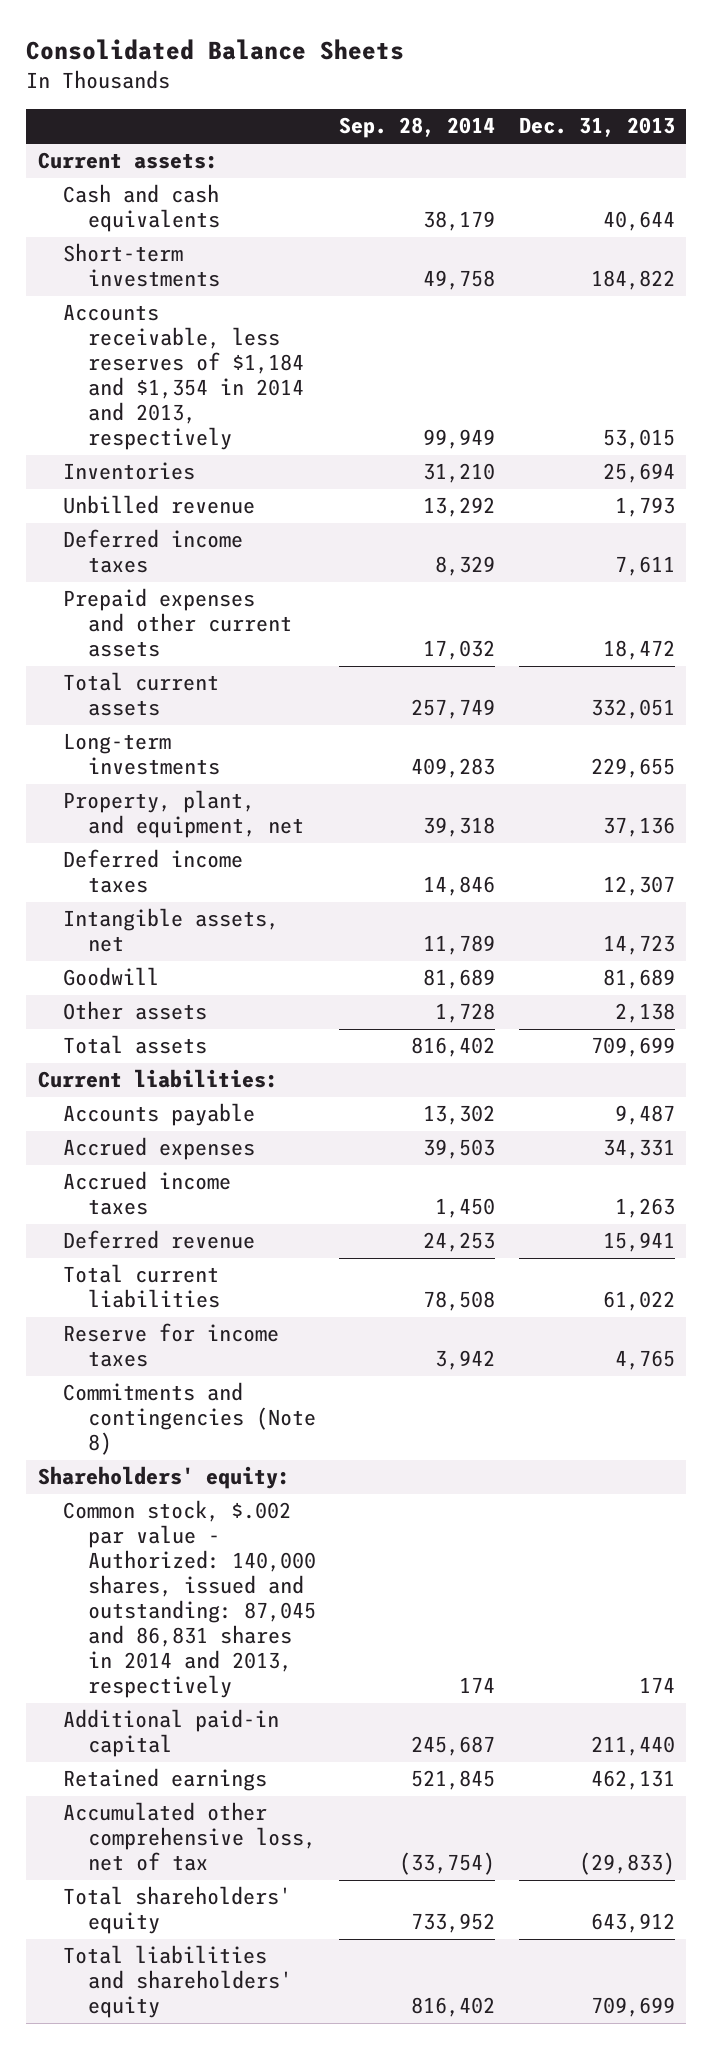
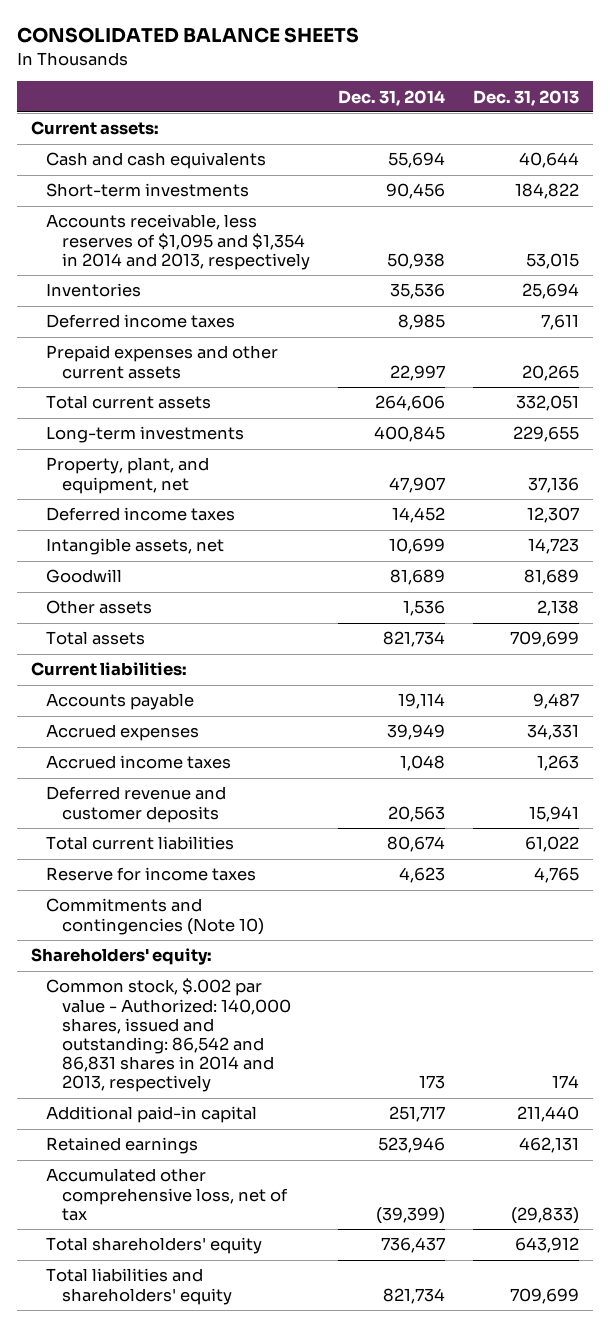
[26,39,405,61] Consolidated Balance Sheets -> [16,27,359,44] CONSOLIDATED BALANCE SHEETS
[339,117,496,139] Sep. 28, 2014 -> none
none -> [338,89,446,106] Dec. 31, 2014
[62,304,304,451] Accounts receivable, less reserves of $1,184 and $1,354 in 2014 and 2013, respectively -> [46,214,310,270] Accounts receivable, less reserves of $1,095 and $1,354 in 2014 and 2013, respectively
[62,495,255,515] Unbilled revenue -> none
[602,640,675,661] 18,472 -> [522,364,580,381] 20,265
[62,1230,255,1250] Deferred revenue -> [46,786,227,823] Deferred revenue and customer deposits
[62,1382,316,1456] Commitments and contingencies (Note 8) -> [46,898,264,935] Commitments and contingencies (Note 10)
[62,1500,316,1699] Common stock, $.002 par value - Authorized: 140,000 shares, issued and outstanding: 87,045 and 86,831 shares in 2014 and 2013, respectively -> [46,978,291,1093] Common stock, $.002 par value - Authorized: 140,000 shares, issued and outstanding: 86,542 and 86,831 shares in 2014 and 2013, respectively

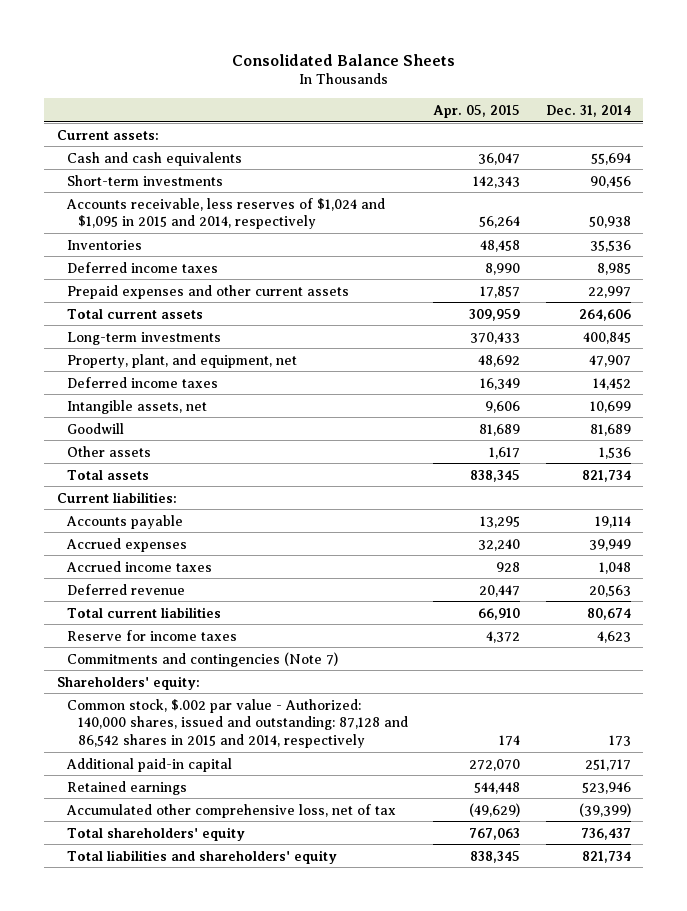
[16,27,359,44] CONSOLIDATED BALANCE SHEETS -> [231,53,455,66] Consolidated Balance Sheets
[473,89,580,106] Dec. 31, 2013 -> none
none -> [433,104,521,118] Apr. 05, 2015
[46,214,310,270] Accounts receivable, less reserves of $1,095 and $1,354 in 2014 and 2013, respectively -> [66,197,386,230] Accounts receivable, less reserves of $1,024 and $1,095 in 2015 and 2014, respectively
[46,786,227,823] Deferred revenue and customer deposits -> [67,583,186,595] Deferred revenue
[46,898,264,935] Commitments and contingencies (Note 10) -> [67,651,339,667] Commitments and contingencies (Note 7)
[46,978,291,1093] Common stock, $.002 par value - Authorized: 140,000 shares, issued and outstanding: 86,542 and 86,831 shares in 2014 and 2013, respectively -> [67,698,408,748] Common stock, $.002 par value - Authorized: 140,000 shares, issued and outstanding: 87,128 and 86,542 shares in 2015 and 2014, respectively

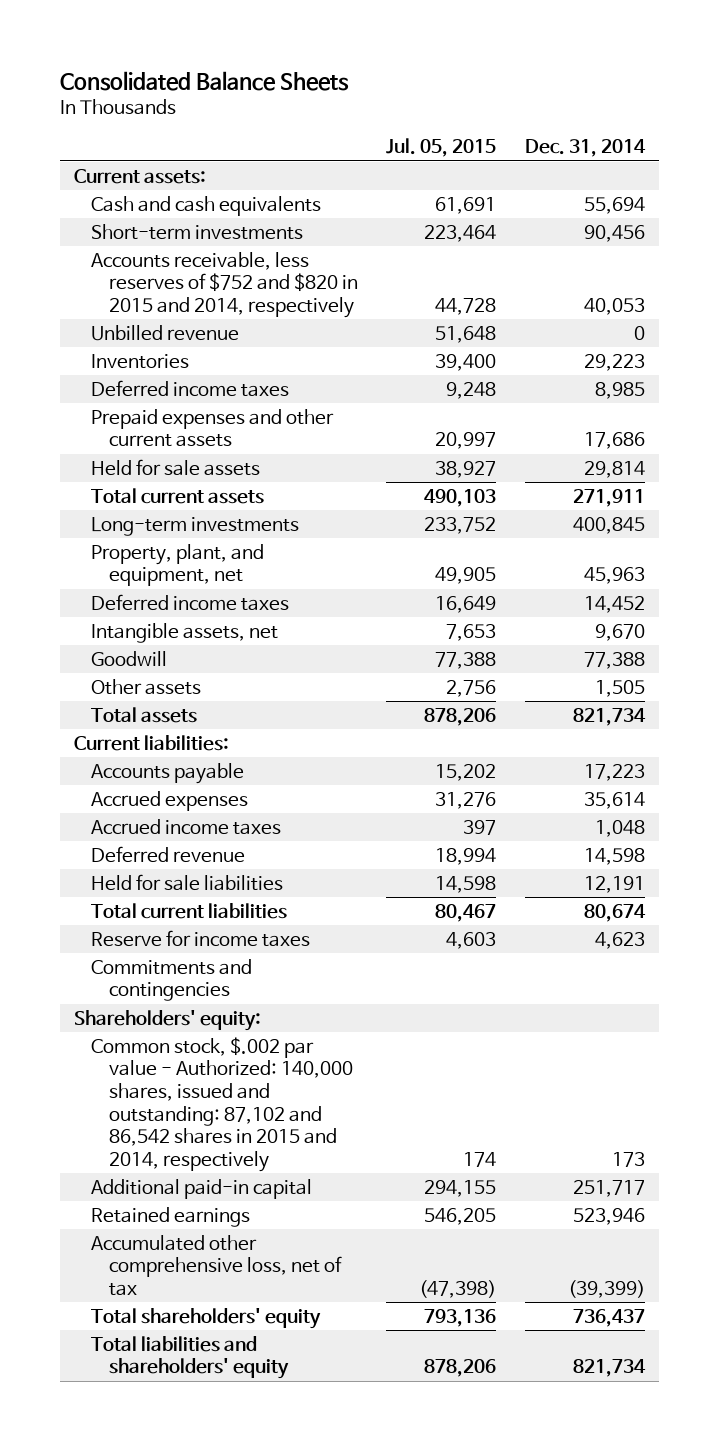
[433,104,521,118] Apr. 05, 2015 -> none
none -> [386,138,497,158] Jul. 05, 2015
[66,197,386,230] Accounts receivable, less reserves of $1,024 and $1,095 in 2015 and 2014, respectively -> [91,251,358,319] Accounts receivable, less reserves of $752 and $820 in 2015 and 2014, respectively
[588,216,631,229] 50,938 -> [583,298,645,316] 40,053
none -> [91,324,240,341] Unbilled revenue
[589,239,631,252] 35,536 -> [583,353,645,371] 29,223
[587,285,631,298] 22,997 -> [583,432,645,450] 17,686
none -> [91,458,261,476] Held for sale assets
[578,308,631,321] 264,606 -> [572,488,645,507] 271,911
[588,354,631,367] 47,907 -> [583,567,645,585] 45,963
[589,400,631,413] 10,699 -> [594,623,645,641] 9,670
[589,423,631,436] 81,689 -> [583,651,645,669] 77,388
[598,446,631,459] 1,536 -> [594,679,645,697] 1,505
[594,515,631,528] 19,114 -> [583,763,645,781] 17,223
[588,538,631,551] 39,949 -> [583,791,645,809] 35,614
[588,584,631,597] 20,563 -> [583,847,645,865] 14,598
none -> [91,873,284,891] Held for sale liabilities
[67,651,339,667] Commitments and contingencies (Note 7) -> [91,958,253,1002] Commitments and contingencies
[67,698,408,748] Common stock, $.002 par value - Authorized: 140,000 shares, issued and outstanding: 87,128 and 86,542 shares in 2015 and 2014, respectively -> [91,1036,353,1173] Common stock, $.002 par value - Authorized: 140,000 shares, issued and outstanding: 87,102 and 86,542 shares in 2015 and 2014, respectively

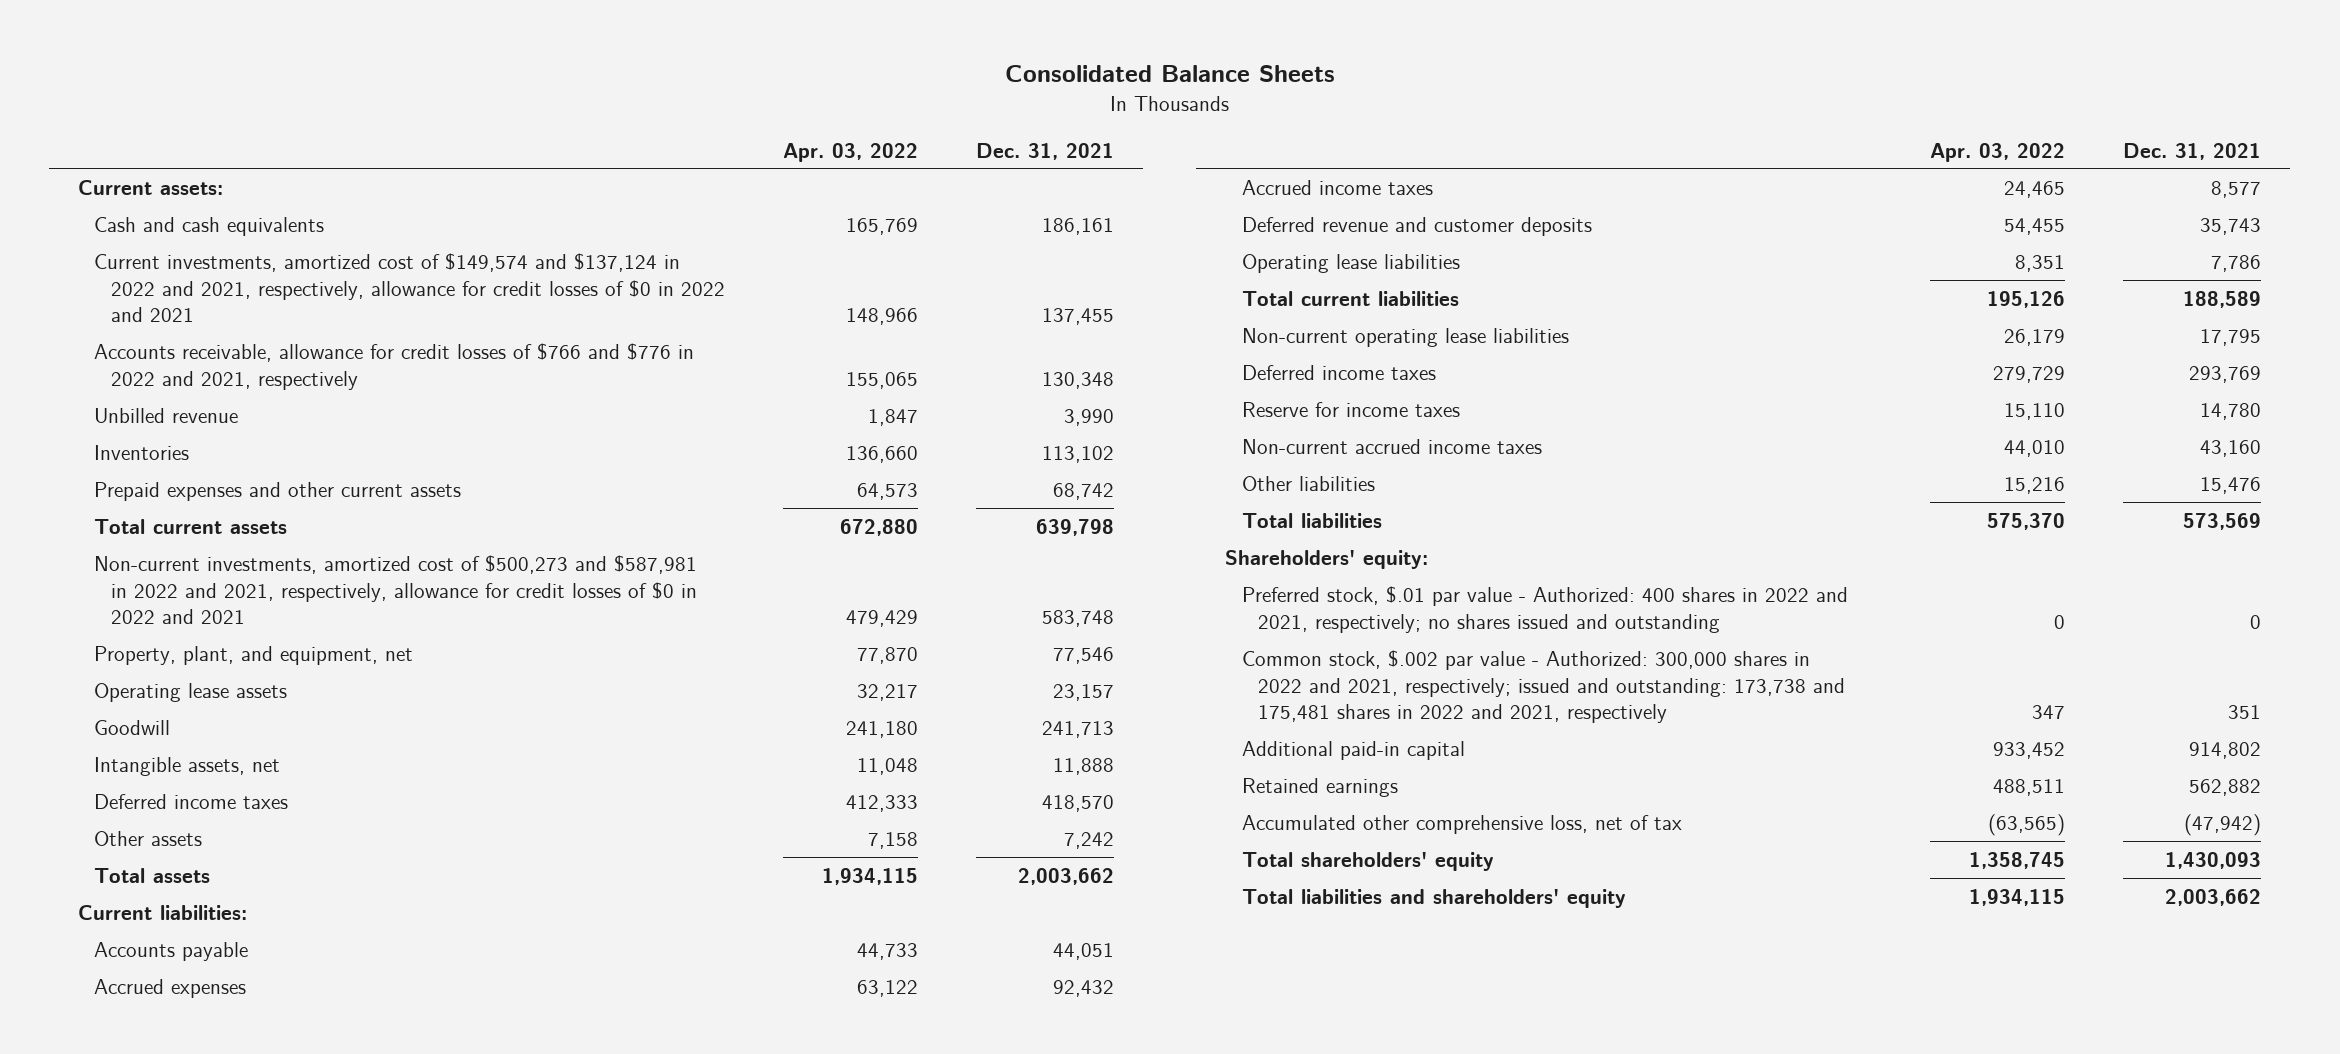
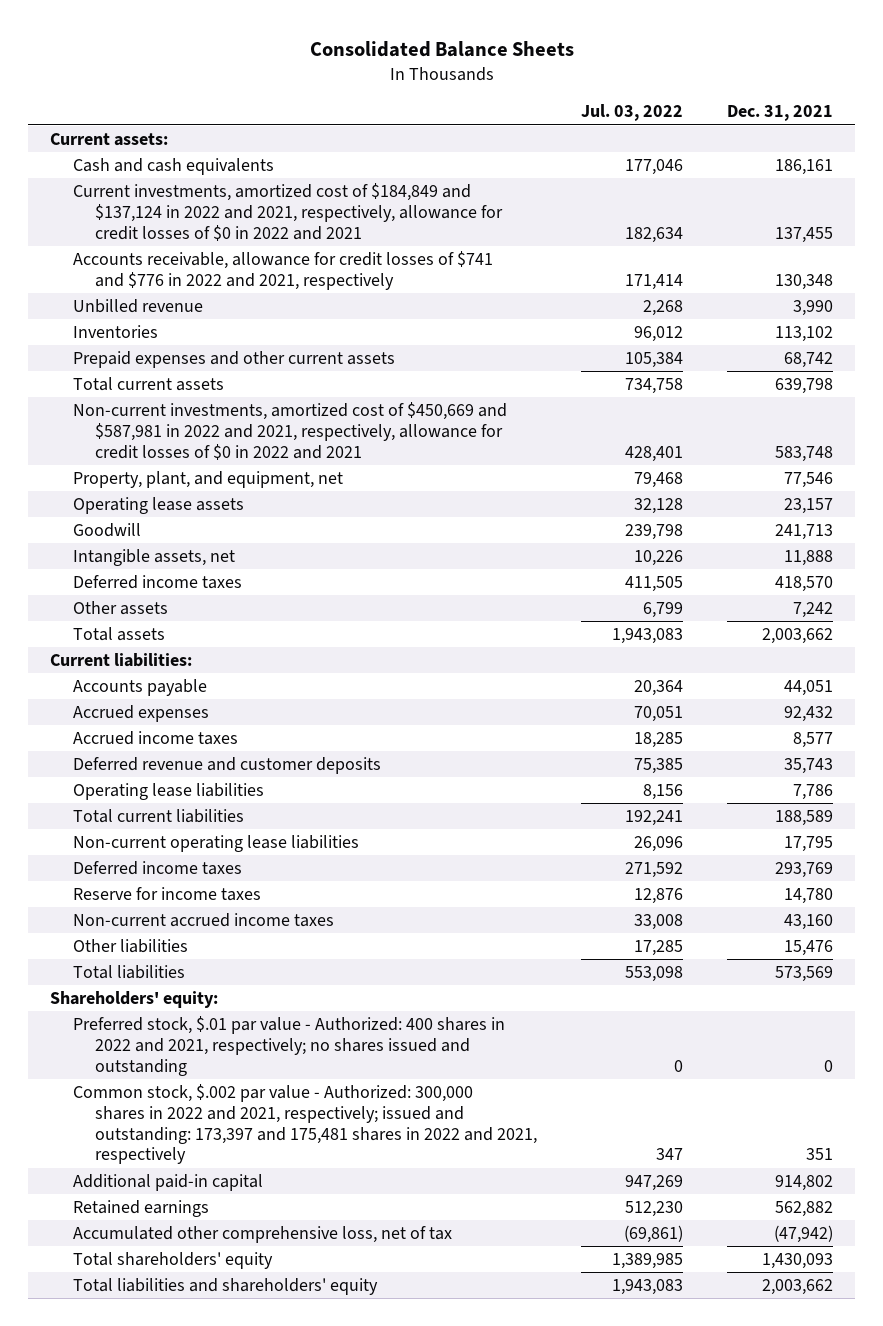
[782,142,918,162] Apr. 03, 2022 -> none
none -> [581,104,684,122] Jul. 03, 2022
[94,252,725,323] Current investments, amortized cost of $149,574 and $137,124 in 2022 and 2021, respectively, allowance for credit losses of $0 in 2022 and 2021 -> [72,183,504,241] Current investments, amortized cost of $184,849 and $137,124 in 2022 and 2021, respectively, allowance for credit losses of $0 in 2022 and 2021
[94,342,695,390] Accounts receivable, allowance for credit losses of $766 and $776 in 2022 and 2021, respectively -> [72,251,493,290] Accounts receivable, allowance for credit losses of $741 and $776 in 2022 and 2021, respectively
[94,554,698,625] Non-current investments, amortized cost of $500,273 and $587,981 in 2022 and 2021, respectively, allowance for credit losses of $0 in 2022 and 2021 -> [72,402,507,460] Non-current investments, amortized cost of $450,669 and $587,981 in 2022 and 2021, respectively, allowance for credit losses of $0 in 2022 and 2021
[1241,649,1845,724] Common stock, $.002 par value - Authorized: 300,000 shares in 2022 and 2021, respectively; issued and outstanding: 173,738 and 175,481 shares in 2022 and 2021, respectively -> [72,1084,538,1165] Common stock, $.002 par value - Authorized: 300,000 shares in 2022 and 2021, respectively; issued and outstanding: 173,397 and 175,481 shares in 2022 and 2021, respectively

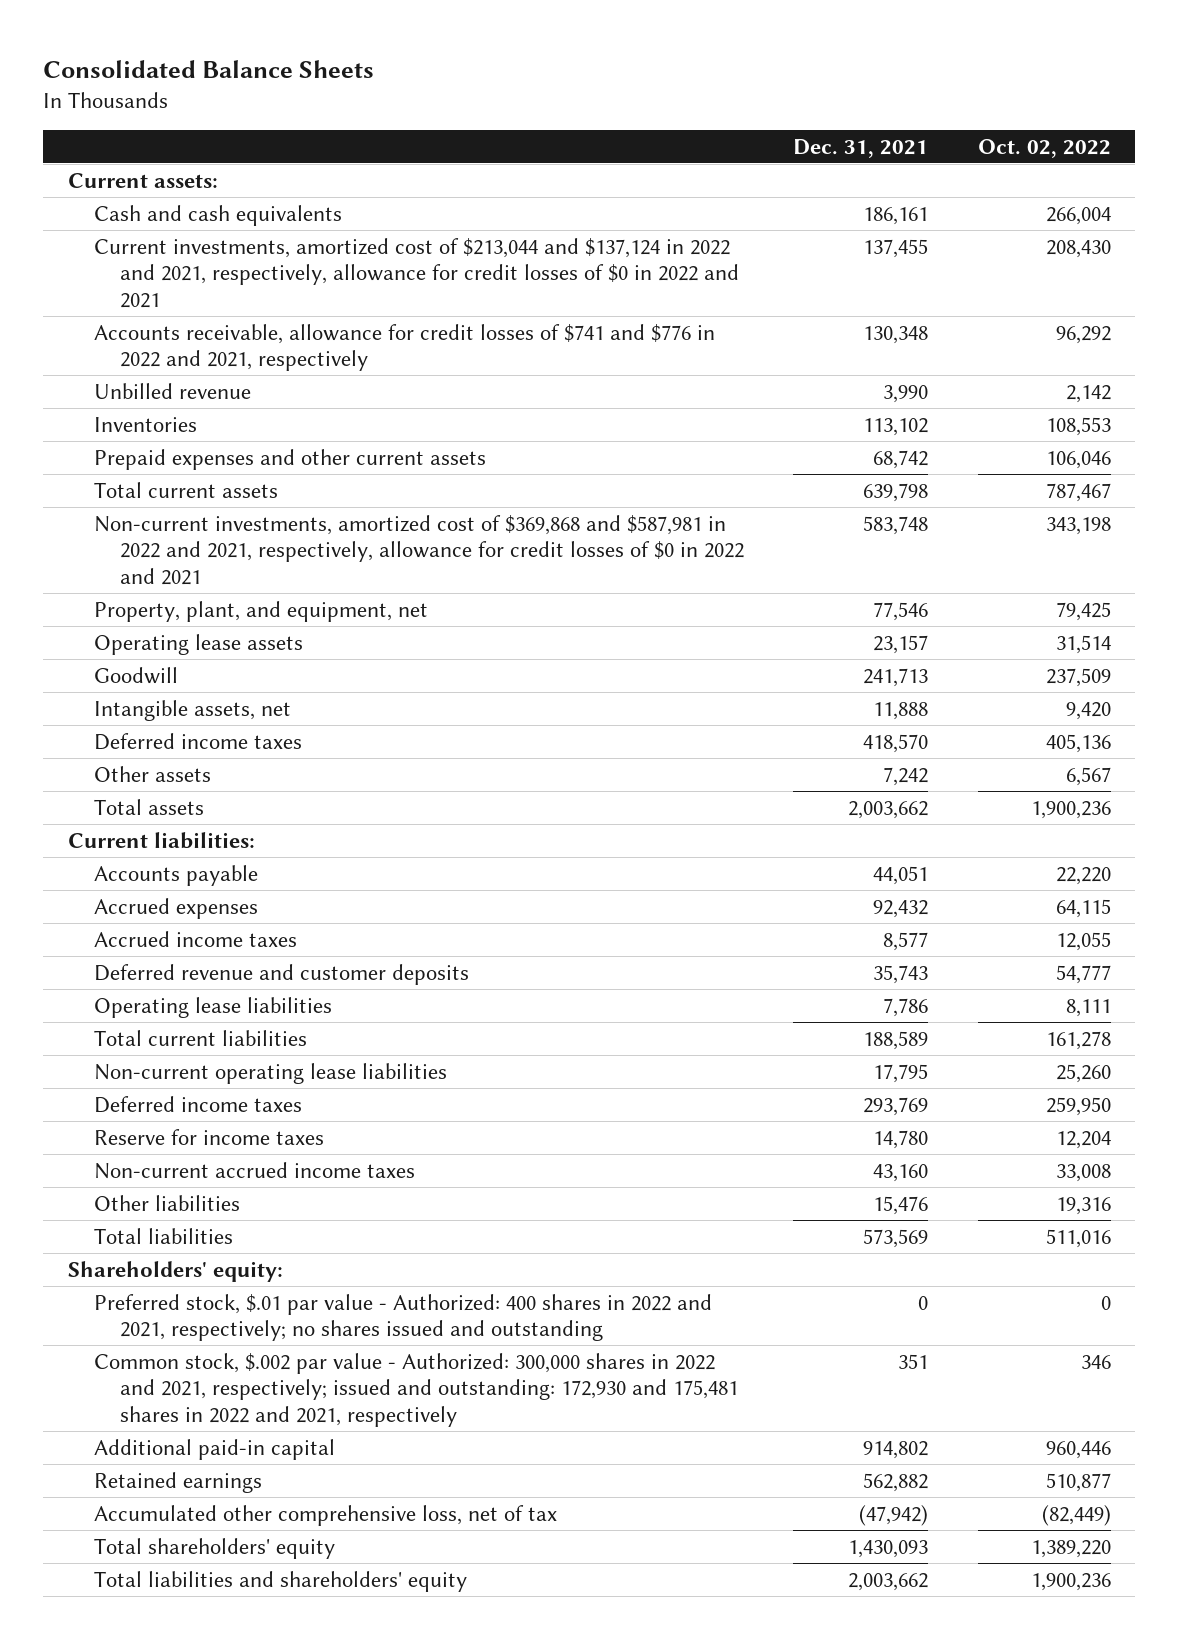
[581,104,684,122] Jul. 03, 2022 -> none
none -> [977,138,1111,158] Oct. 02, 2022
[72,183,504,241] Current investments, amortized cost of $184,849 and $137,124 in 2022 and 2021, respectively, allowance for credit losses of $0 in 2022 and 2021 -> [93,237,739,309] Current investments, amortized cost of $213,044 and $137,124 in 2022 and 2021, respectively, allowance for credit losses of $0 in 2022 and 2021
[72,402,507,460] Non-current investments, amortized cost of $450,669 and $587,981 in 2022 and 2021, respectively, allowance for credit losses of $0 in 2022 and 2021 -> [93,514,744,586] Non-current investments, amortized cost of $369,868 and $587,981 in 2022 and 2021, respectively, allowance for credit losses of $0 in 2022 and 2021
[72,1084,538,1165] Common stock, $.002 par value - Authorized: 300,000 shares in 2022 and 2021, respectively; issued and outstanding: 173,397 and 175,481 shares in 2022 and 2021, respectively -> [93,1352,738,1428] Common stock, $.002 par value - Authorized: 300,000 shares in 2022 and 2021, respectively; issued and outstanding: 172,930 and 175,481 shares in 2022 and 2021, respectively

